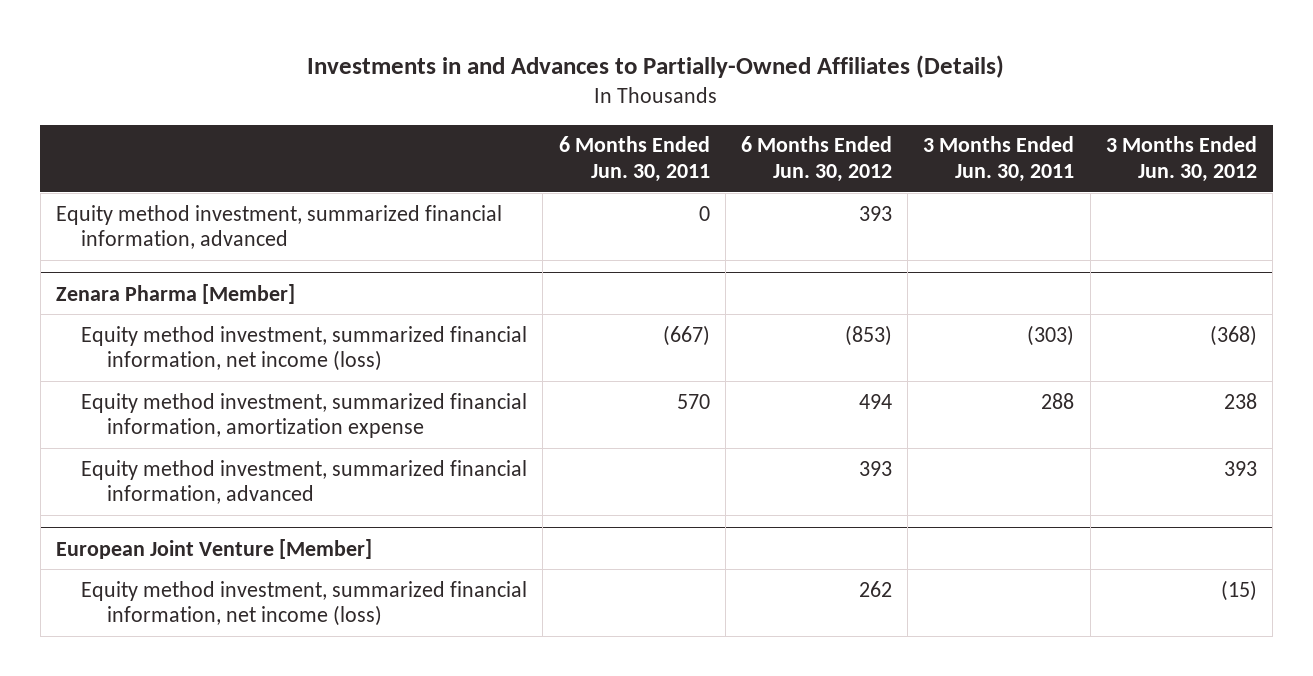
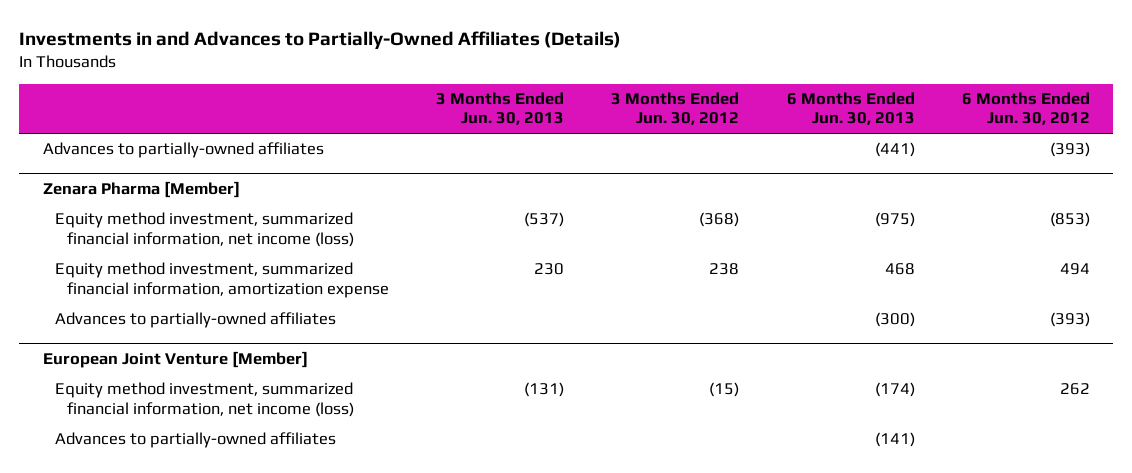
[558,136,710,182] 6 Months Ended Jun. 30, 2011 -> none
[923,136,1075,182] 3 Months Ended Jun. 30, 2011 -> none
none -> [436,91,565,126] 3 Months Ended Jun. 30, 2013
none -> [786,91,915,126] 6 Months Ended Jun. 30, 2013
[55,204,502,250] Equity method investment, summarized financial information, advanced -> none
none -> [42,142,324,159] Advances to partially-owned affiliates
[81,459,528,505] Equity method investment, summarized financial information, advanced -> none
none -> [54,312,336,329] Advances to partially-owned affiliates
none -> [54,432,336,449] Advances to partially-owned affiliates

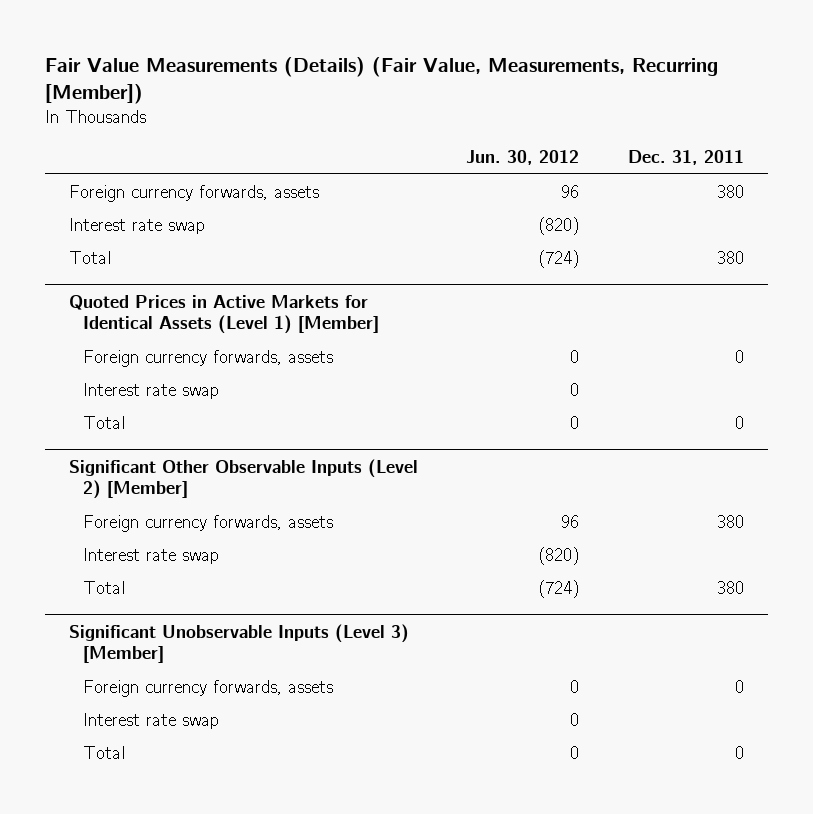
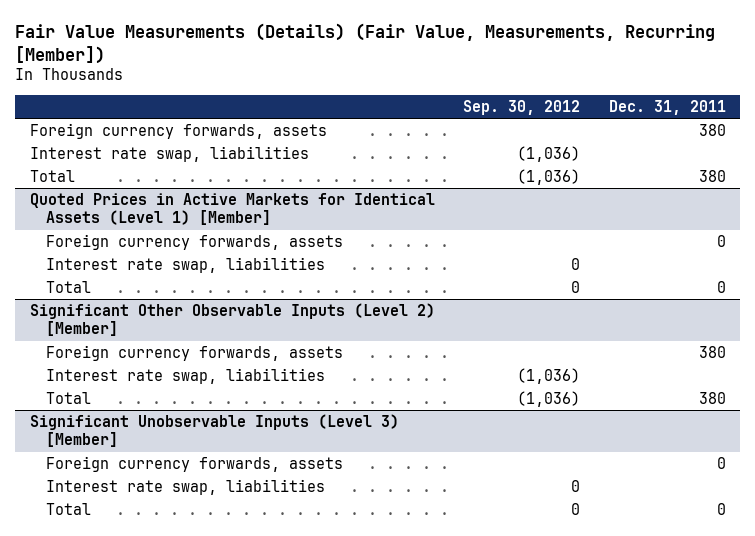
[466,149,580,165] Jun. 30, 2012 -> none
none -> [463,99,581,115] Sep. 30, 2012
[68,217,205,234] Interest rate swap -> [29,146,309,163] Interest rate swap, liabilities
[83,382,220,399] Interest rate swap -> [45,257,325,274] Interest rate swap, liabilities
[83,547,220,564] Interest rate swap -> [45,368,325,385] Interest rate swap, liabilities
[83,712,220,729] Interest rate swap -> [45,479,325,496] Interest rate swap, liabilities

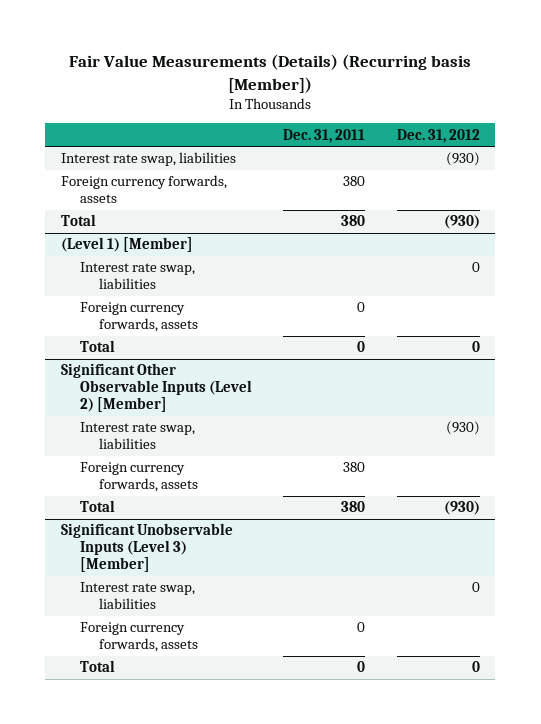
[15,22,716,64] Fair Value Measurements (Details) (Fair Value, Measurements, Recurring [Member]) -> [69,54,472,93] Fair Value Measurements (Details) (Recurring basis [Member])
[463,99,581,115] Sep. 30, 2012 -> none
none -> [396,128,480,143] Dec. 31, 2012
[29,123,327,140] Foreign currency forwards, assets -> [61,175,228,204] Foreign currency forwards, assets
[29,193,435,226] Quoted Prices in Active Markets for Identical Assets (Level 1) [Member] -> none
[45,234,343,251] Foreign currency forwards, assets -> none
none -> [61,237,194,253] (Level 1) [Member]
none -> [79,302,198,333] Foreign currency forwards, assets
[45,345,343,362] Foreign currency forwards, assets -> [79,462,198,493] Foreign currency forwards, assets
[45,456,343,473] Foreign currency forwards, assets -> [79,622,198,653] Foreign currency forwards, assets

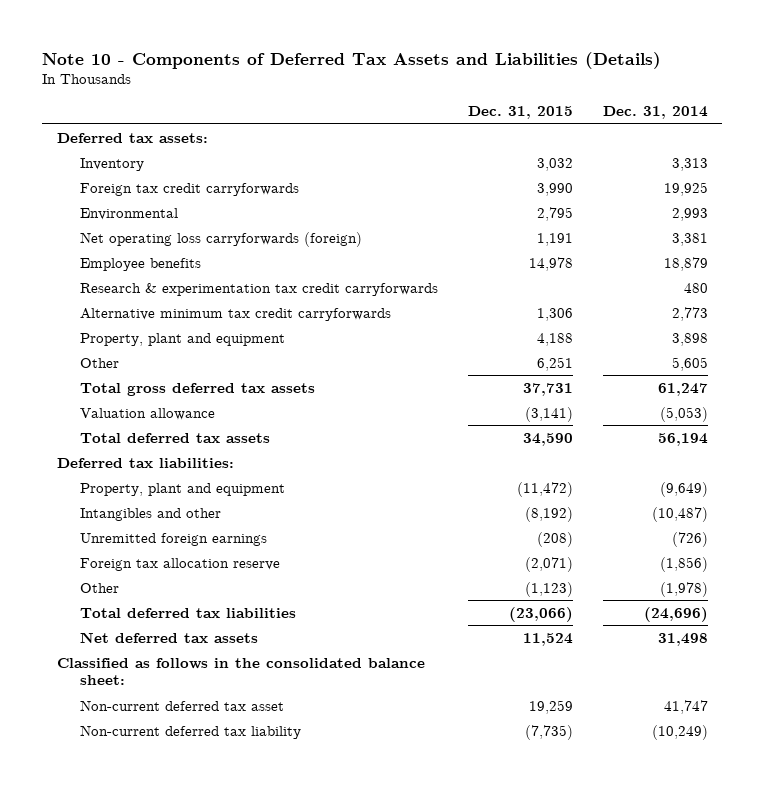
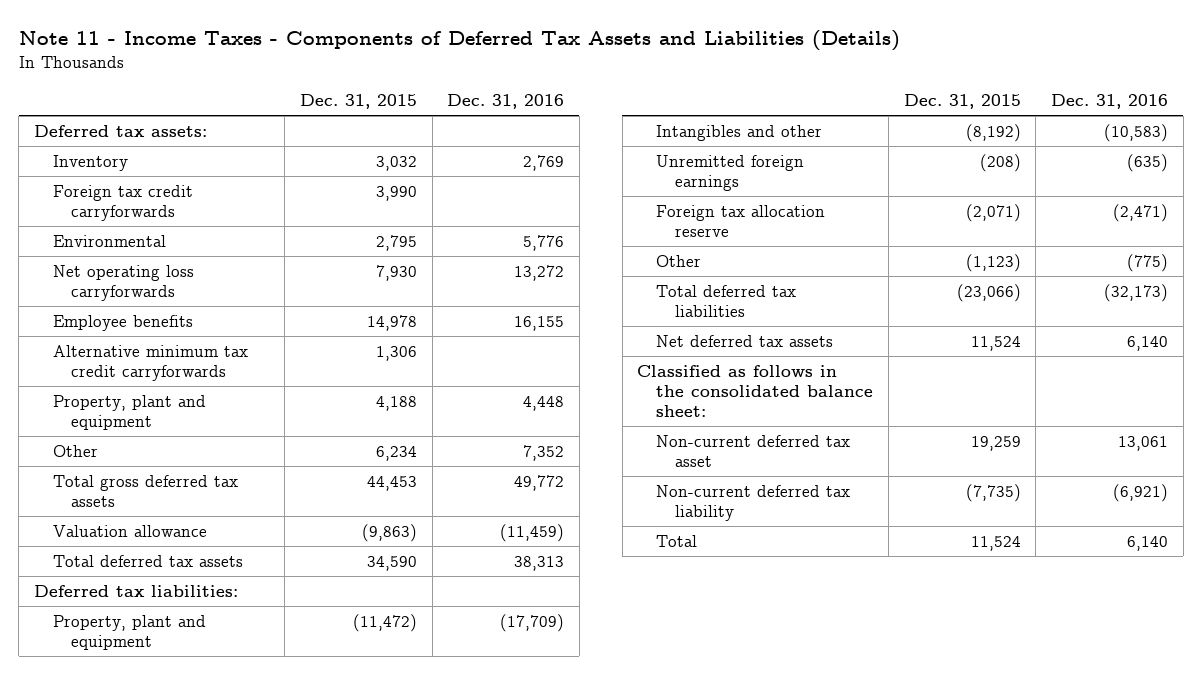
[42,51,662,69] Note 10 - Components of Deferred Tax Assets and Liabilities (Details) -> [18,30,900,52] Note 11 - Income Taxes - Components of Deferred Tax Assets and Liabilities (Details)
[602,106,708,120] Dec. 31, 2014 -> none
none -> [447,94,565,110] Dec. 31, 2016
[79,231,362,247] Net operating loss carryforwards (foreign) -> [52,264,194,301] Net operating loss carryforwards
[536,232,573,246] 1,191 -> [375,264,417,281] 7,930
[79,282,438,296] Research & experimentation tax credit carryforwards -> none
[536,356,573,371] 6,251 -> [375,445,417,461] 6,234
[522,382,573,396] 37,731 -> [366,475,417,491] 44,453
[524,406,573,422] (3,141) -> [361,523,417,542] (9,863)
none -> [656,534,698,547] Total

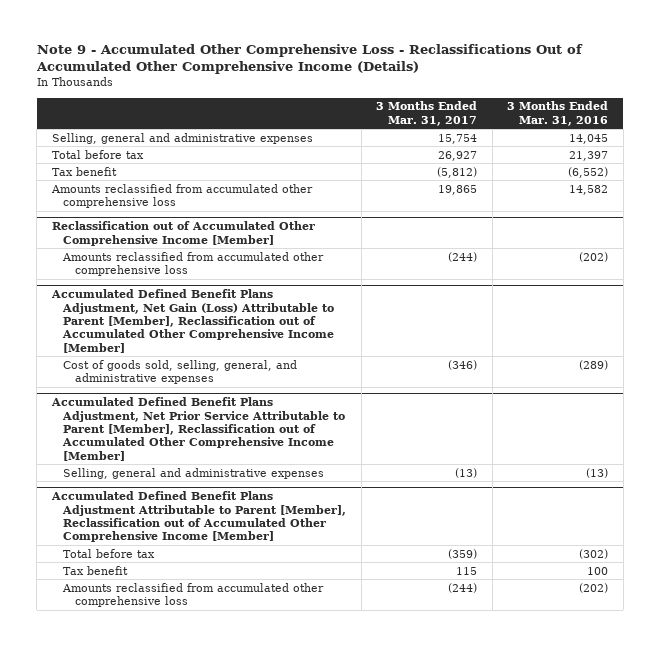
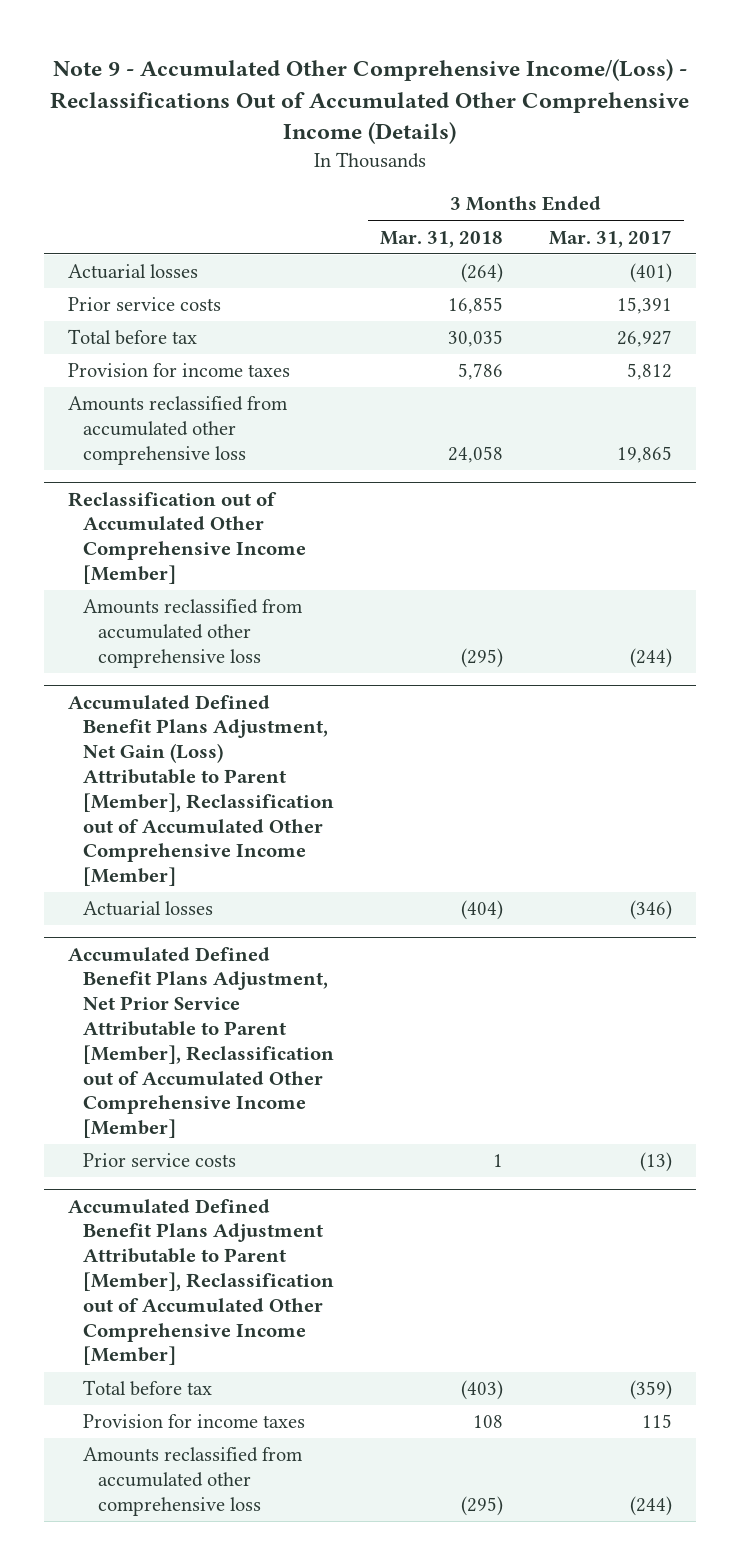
[35,43,583,75] Note 9 - Accumulated Other Comprehensive Loss - Reclassifications Out of Accumulated Other Comprehensive Income (Details) -> [50,58,690,145] Note 9 - Accumulated Other Comprehensive Income/(Loss) - Reclassifications Out of Accumulated Other Comprehensive Income (Details)
[507,101,609,126] 3 Months Ended Mar. 31, 2016 -> none
none -> [380,230,504,248] Mar. 31, 2018
[51,132,313,144] Selling, general and administrative expenses -> none
none -> [67,264,198,280] Actuarial losses
none -> [67,297,221,312] Prior service costs
[51,166,117,176] Tax benefit -> [67,363,290,378] Provision for income taxes
[437,166,478,178] (5,812) -> [627,363,673,381] 5,812
[63,359,298,385] Cost of goods sold, selling, general, and administrative expenses -> [82,901,213,917] Actuarial losses
[63,467,325,479] Selling, general and administrative expenses -> [82,1153,236,1168] Prior service costs
[63,565,129,575] Tax benefit -> [82,1414,305,1429] Provision for income taxes

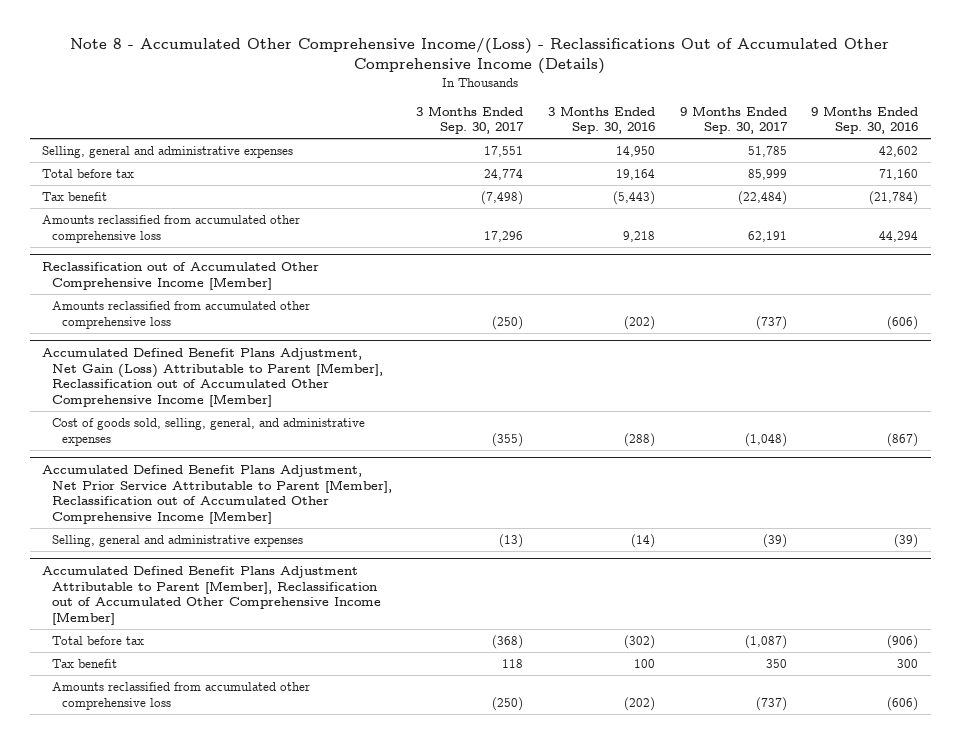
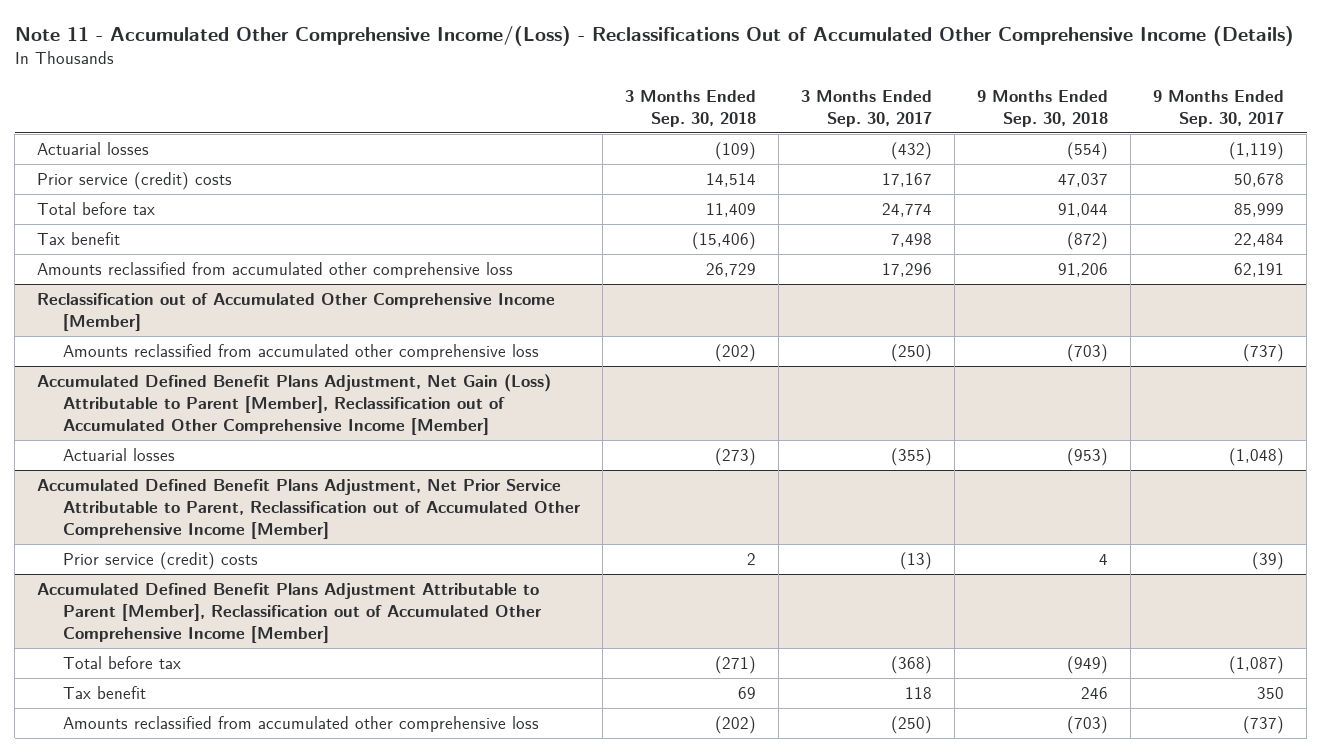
[70,38,890,75] Note 8 - Accumulated Other Comprehensive Income/(Loss) - Reclassifications Out of Accumulated Other Comprehensive Income (Details) -> [14,25,1294,46] Note 11 - Accumulated Other Comprehensive Income/(Loss) - Reclassifications Out of Accumulated Other Comprehensive Income (Details)
[548,105,656,135] 3 Months Ended Sep. 30, 2016 -> none
[811,105,919,135] 9 Months Ended Sep. 30, 2016 -> none
none -> [624,89,756,127] 3 Months Ended Sep. 30, 2018
none -> [977,89,1109,127] 9 Months Ended Sep. 30, 2018
[41,145,293,158] Selling, general and administrative expenses -> none
none -> [37,141,150,155] Actuarial losses
none -> [37,171,233,190] Prior service (credit) costs
[481,190,524,205] (7,498) -> [891,232,933,247] 7,498
[737,190,787,205] (22,484) -> [1234,232,1285,247] 22,484
[51,417,365,446] Cost of goods sold, selling, general, and administrative expenses -> [62,447,175,461] Actuarial losses
[41,464,392,525] Accumulated Defined Benefit Plans Adjustment, Net Prior Service Attributable to Parent [Member], Reclassification out of Accumulated Other Comprehensive Income [Member] -> [37,478,581,539] Accumulated Defined Benefit Plans Adjustment, Net Prior Service Attributable to Parent, Reclassification out of Accumulated Other Comprehensive Income [Member]
[51,534,303,547] Selling, general and administrative expenses -> [62,551,258,570] Prior service (credit) costs

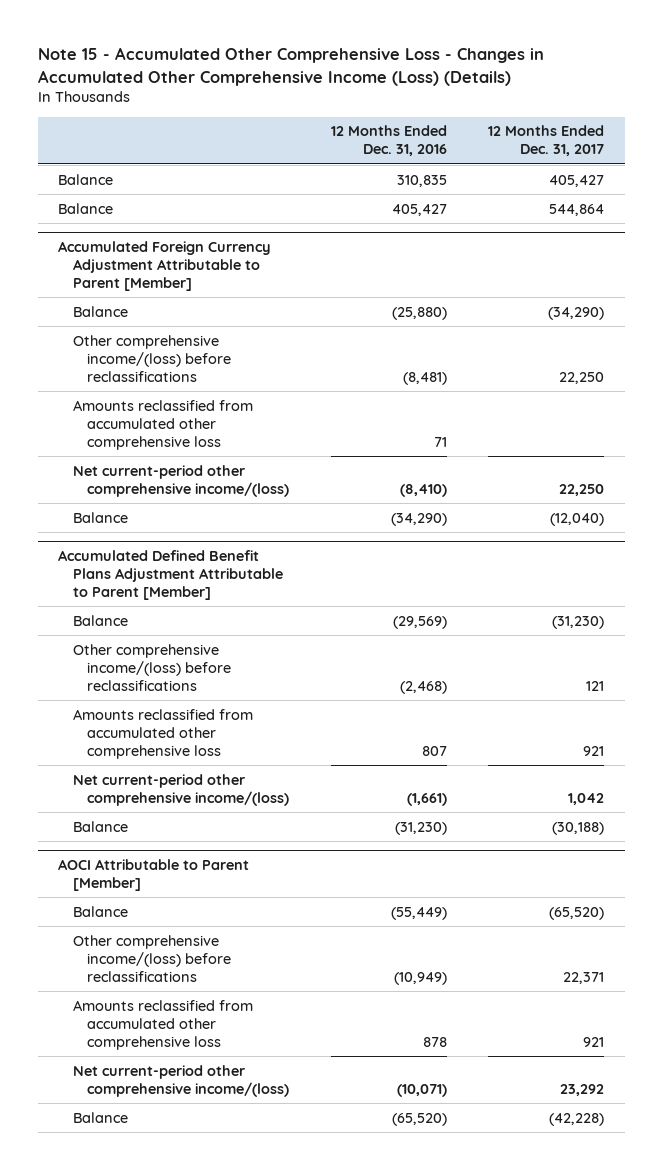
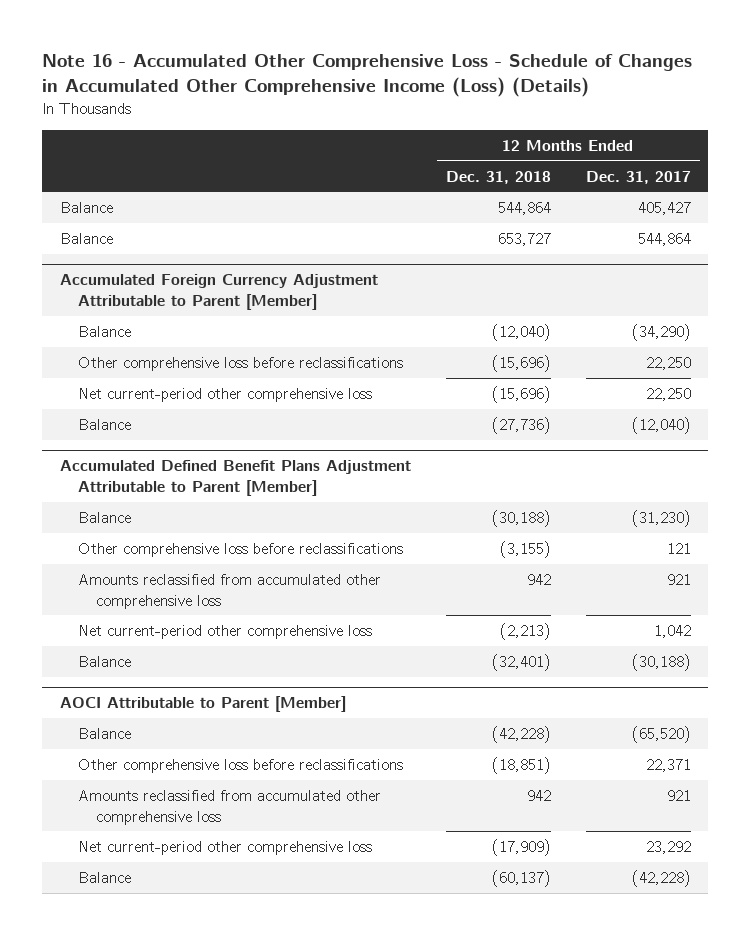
[37,47,544,86] Note 15 - Accumulated Other Comprehensive Loss - Changes in Accumulated Other Comprehensive Income (Loss) (Details) -> [42,54,693,98] Note 16 - Accumulated Other Comprehensive Loss - Schedule of Changes in Accumulated Other Comprehensive Income (Loss) (Details)
[330,125,447,157] 12 Months Ended Dec. 31, 2016 -> none
none -> [445,170,551,184] Dec. 31, 2018
[72,399,253,450] Amounts reclassified from accumulated other comprehensive loss -> none
[72,334,231,382] Other comprehensive income/(loss) before reclassifications -> [77,356,403,371] Other comprehensive loss before reclassifications
[72,464,289,497] Net current-period other comprehensive income/(loss) -> [77,387,372,402] Net current-period other comprehensive loss
[72,643,231,691] Other comprehensive income/(loss) before reclassifications -> [77,542,403,557] Other comprehensive loss before reclassifications
[72,773,289,806] Net current-period other comprehensive income/(loss) -> [77,624,372,639] Net current-period other comprehensive loss
[72,934,231,982] Other comprehensive income/(loss) before reclassifications -> [77,758,403,773] Other comprehensive loss before reclassifications
[72,1064,289,1097] Net current-period other comprehensive income/(loss) -> [77,840,372,855] Net current-period other comprehensive loss

